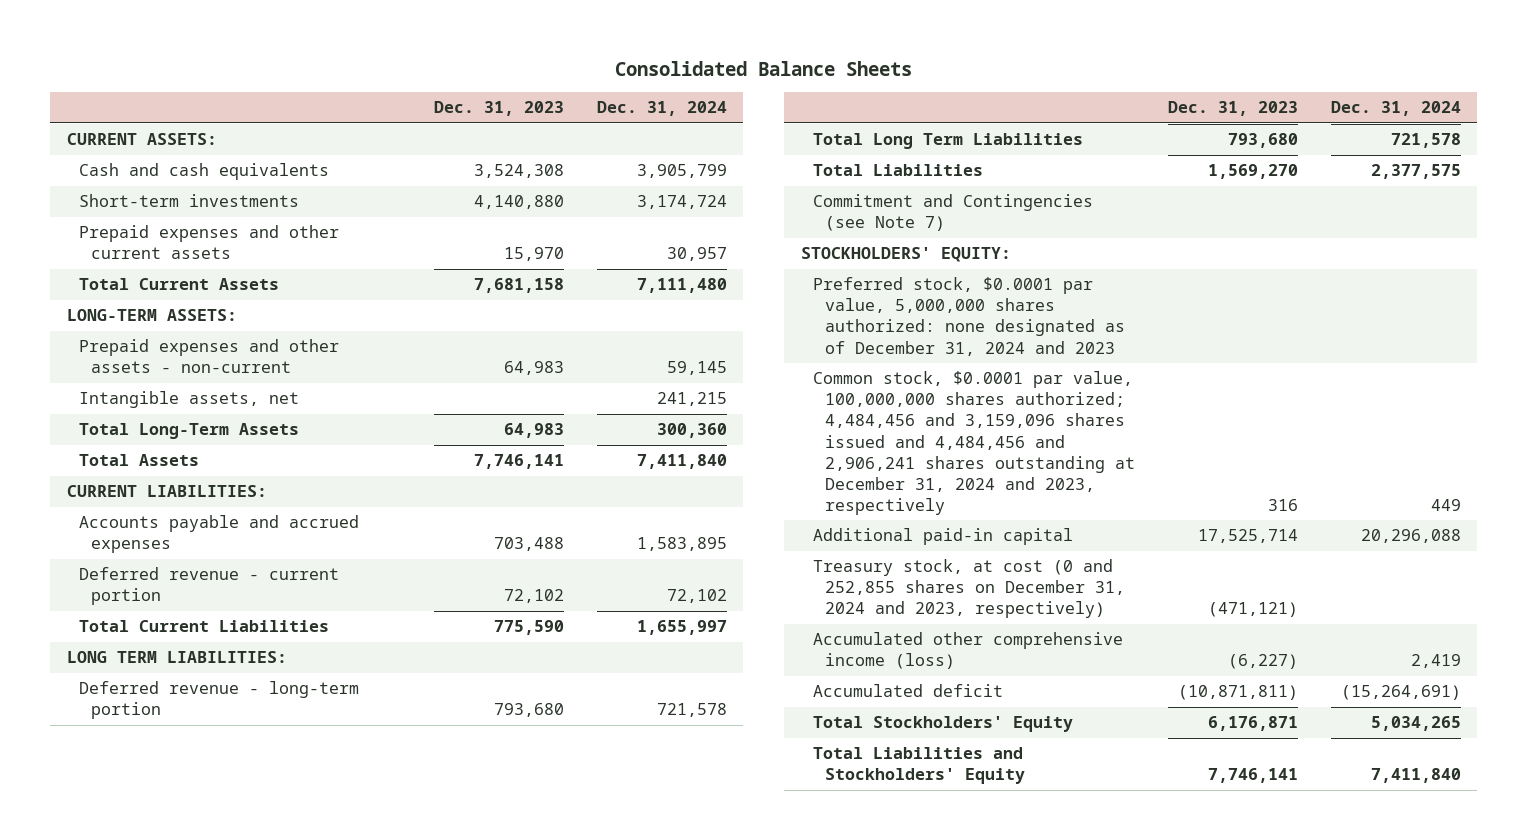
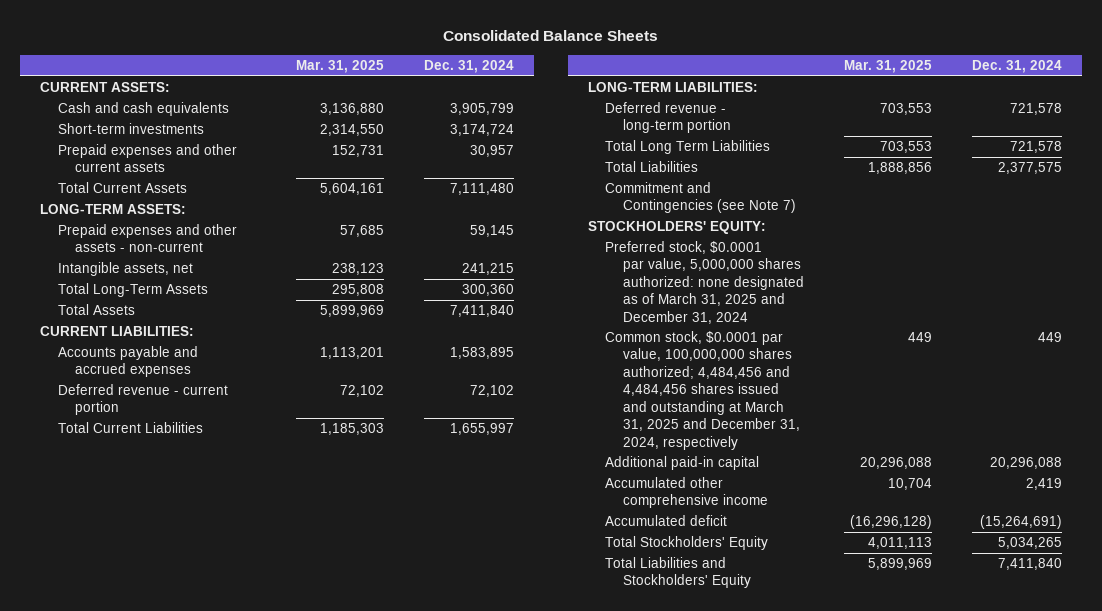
[434,101,565,117] Dec. 31, 2023 -> none
none -> [295,60,384,74] Mar. 31, 2025
[66,651,287,664] LONG TERM LIABILITIES: -> [588,82,759,93] LONG-TERM LIABILITIES:
[813,277,1126,356] Preferred stock, $0.0001 par value, 5,000,000 shares authorized: none designated as of December 31, 2024 and 2023 -> [605,241,804,324] Preferred stock, $0.0001 par value, 5,000,000 shares authorized: none designated as of March 31, 2025 and December 31, 2024
[813,371,1136,515] Common stock, $0.0001 par value, 100,000,000 shares authorized; 4,484,456 and 3,159,096 shares issued and 4,484,456 and 2,906,241 shares outstanding at December 31, 2024 and 2023, respectively -> [605,331,800,450] Common stock, $0.0001 par value, 100,000,000 shares authorized; 4,484,456 and 4,484,456 shares issued and outstanding at March 31, 2025 and December 31, 2024, respectively
[813,559,1126,619] Treasury stock, at cost (0 and 252,855 shares on December 31, 2024 and 2023, respectively) -> none
[813,632,1124,670] Accumulated other comprehensive income (loss) -> [605,477,768,509] Accumulated other comprehensive income

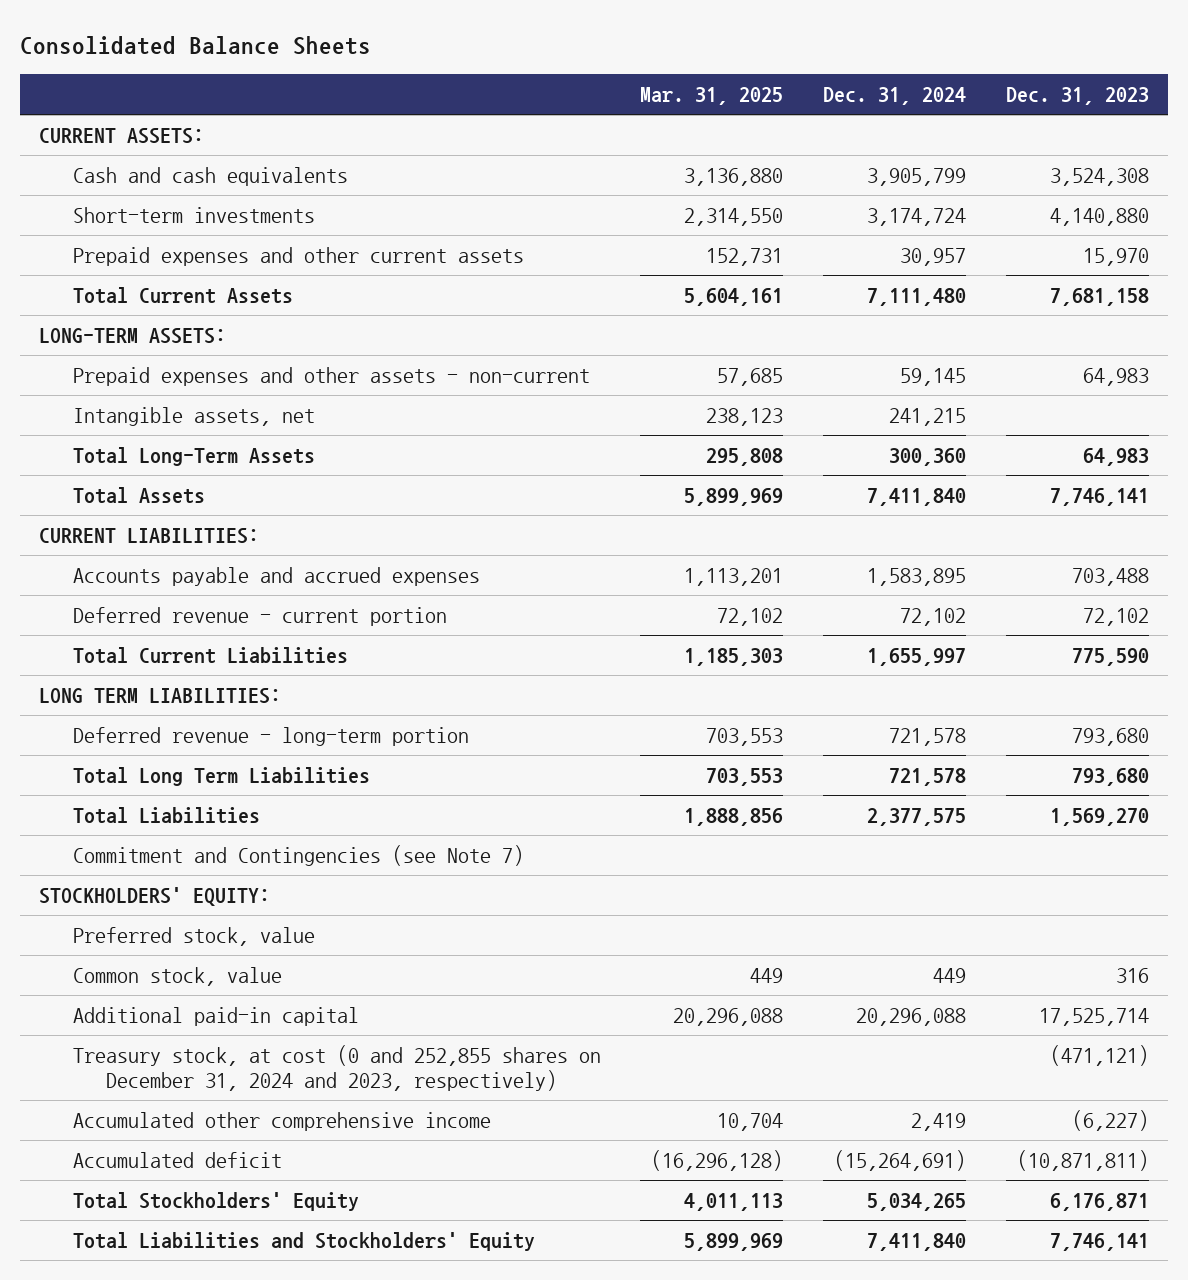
none -> [1005,86,1149,105] Dec. 31, 2023
[588,82,759,93] LONG-TERM LIABILITIES: -> [39,687,282,704] LONG TERM LIABILITIES:
[605,241,804,324] Preferred stock, $0.0001 par value, 5,000,000 shares authorized: none designated as of March 31, 2025 and December 31, 2024 -> [72,926,315,946] Preferred stock, value
[605,331,800,450] Common stock, $0.0001 par value, 100,000,000 shares authorized; 4,484,456 and 4,484,456 shares issued and outstanding at March 31, 2025 and December 31, 2024, respectively -> [72,966,282,986] Common stock, value
none -> [72,1044,601,1091] Treasury stock, at cost (0 and 252,855 shares on December 31, 2024 and 2023, respectively)

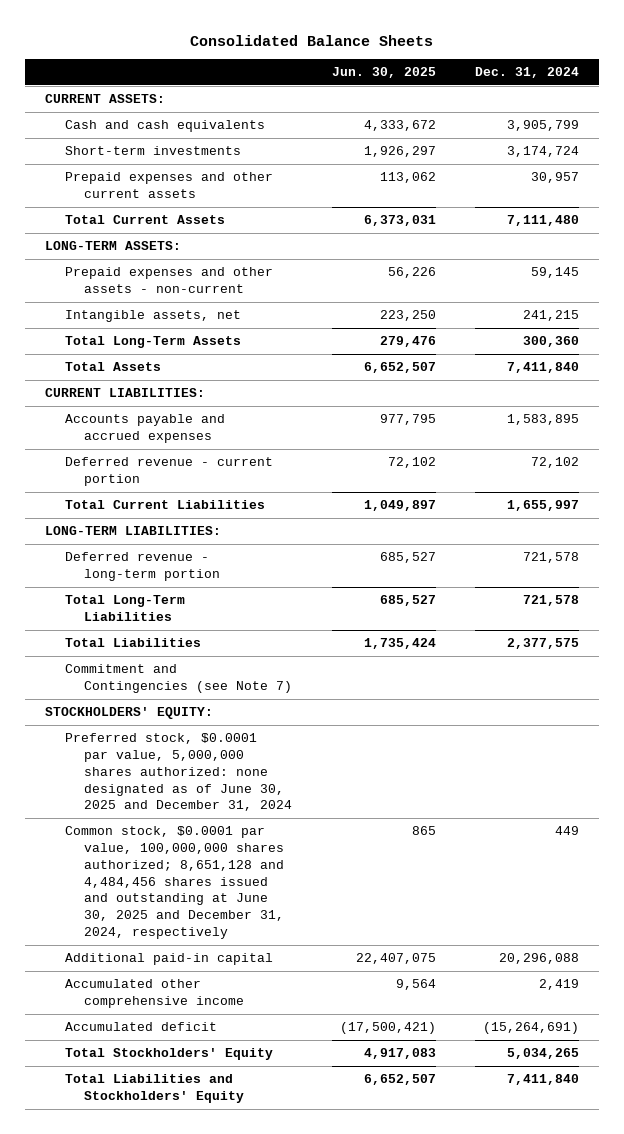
[640,86,784,105] Mar. 31, 2025 -> none
[1005,86,1149,105] Dec. 31, 2023 -> none
none -> [331,67,436,79] Jun. 30, 2025
[39,687,282,704] LONG TERM LIABILITIES: -> [45,526,222,536] LONG-TERM LIABILITIES:
[72,766,370,786] Total Long Term Liabilities -> [64,595,185,622] Total Long-Term Liabilities
[72,926,315,946] Preferred stock, value -> [64,733,293,812] Preferred stock, $0.0001 par value, 5,000,000 shares authorized: none designated as of June 30, 2025 and December 31, 2024
[72,966,282,986] Common stock, value -> [64,826,285,939] Common stock, $0.0001 par value, 100,000,000 shares authorized; 8,651,128 and 4,484,456 shares issued and outstanding at June 30, 2025 and December 31, 2024, respectively
[72,1044,601,1091] Treasury stock, at cost (0 and 252,855 shares on December 31, 2024 and 2023, respectively) -> none

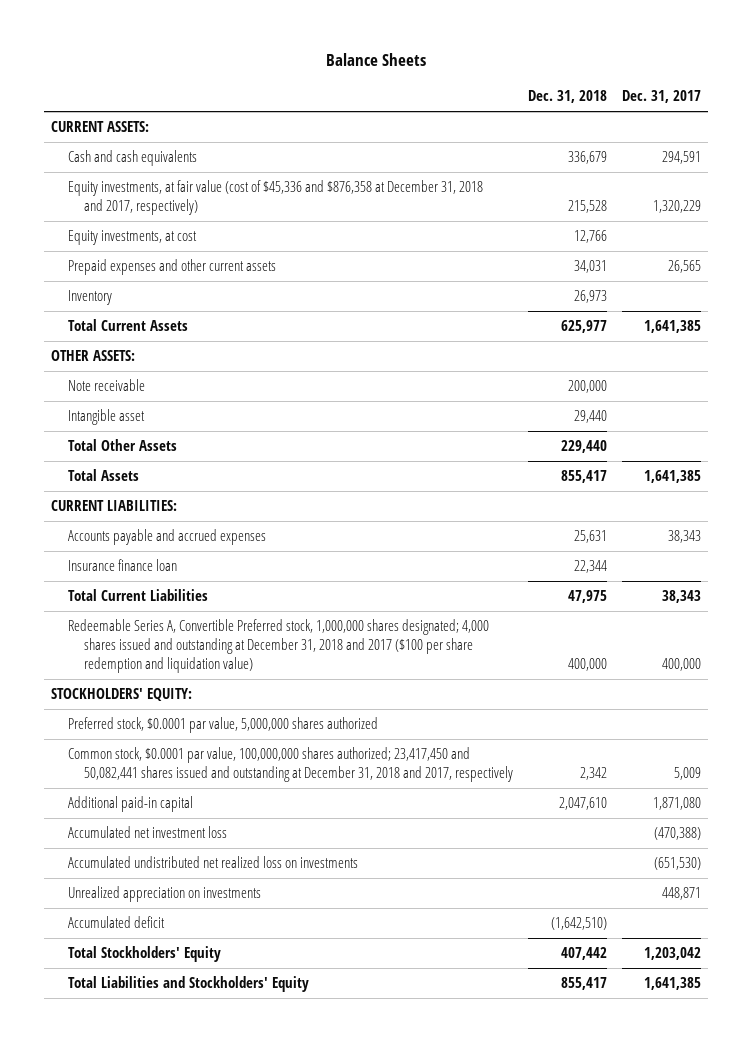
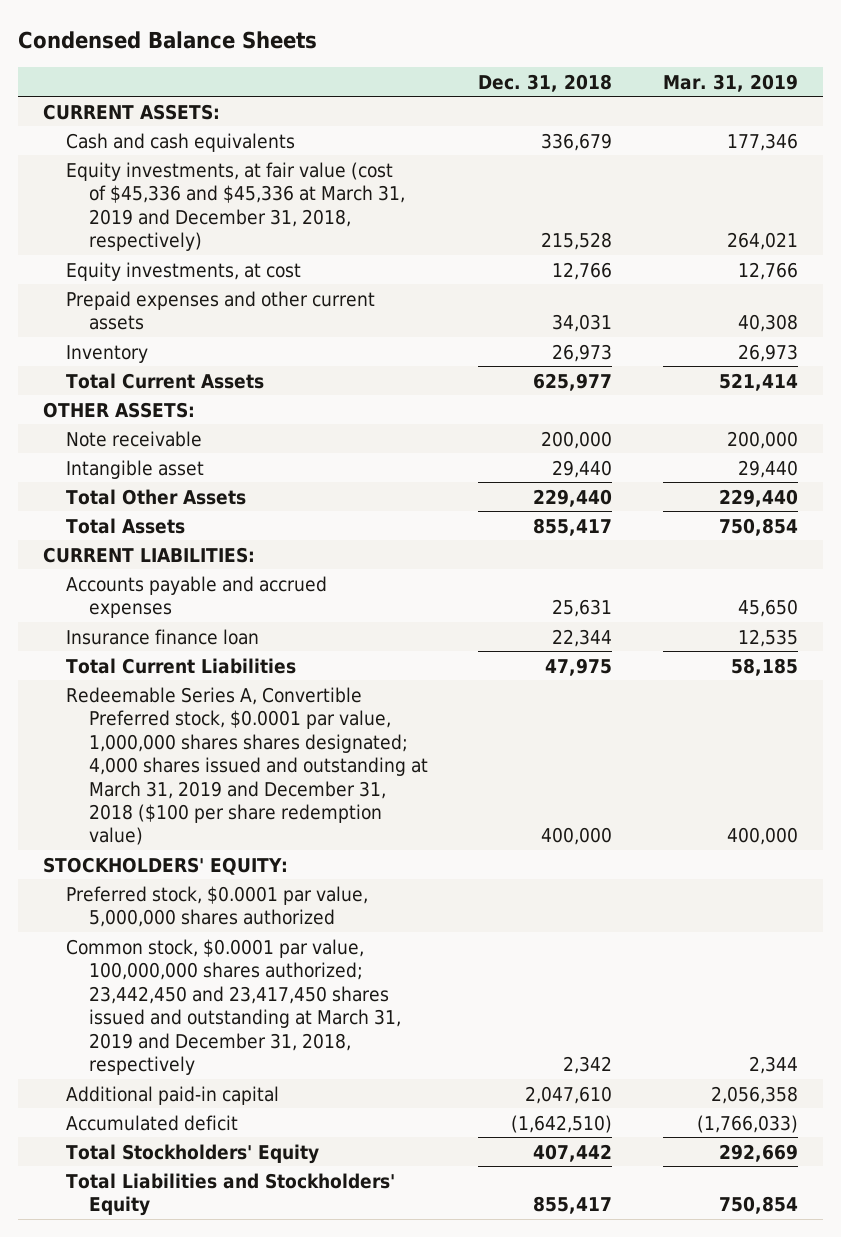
[325,53,426,67] Balance Sheets -> [18,30,318,49] Condensed Balance Sheets
[621,90,701,104] Dec. 31, 2017 -> none
none -> [662,73,798,92] Mar. 31, 2019
[67,180,483,216] Equity investments, at fair value (cost of $45,336 and $876,358 at December 31, 2018 and 2017, respectively) -> [66,161,405,252] Equity investments, at fair value (cost of $45,336 and $45,336 at March 31, 2019 and December 31, 2018, respectively)
[67,619,489,674] Redeemable Series A, Convertible Preferred stock, 1,000,000 shares designated; 4,000 shares issued and outstanding at December 31, 2018 and 2017 ($100 per share redemption and liquidation value) -> [66,686,428,846] Redeemable Series A, Convertible Preferred stock, $0.0001 par value, 1,000,000 shares shares designated; 4,000 shares issued and outstanding at March 31, 2019 and December 31, 2018 ($100 per share redemption value)
[67,747,514,783] Common stock, $0.0001 par value, 100,000,000 shares authorized; 23,417,450 and 50,082,441 shares issued and outstanding at December 31, 2018 and 2017, respectively -> [66,938,401,1076] Common stock, $0.0001 par value, 100,000,000 shares authorized; 23,442,450 and 23,417,450 shares issued and outstanding at March 31, 2019 and December 31, 2018, respectively
[67,826,227,839] Accumulated net investment loss -> none
[67,856,358,869] Accumulated undistributed net realized loss on investments -> none
[67,886,261,903] Unrealized appreciation on investments -> none

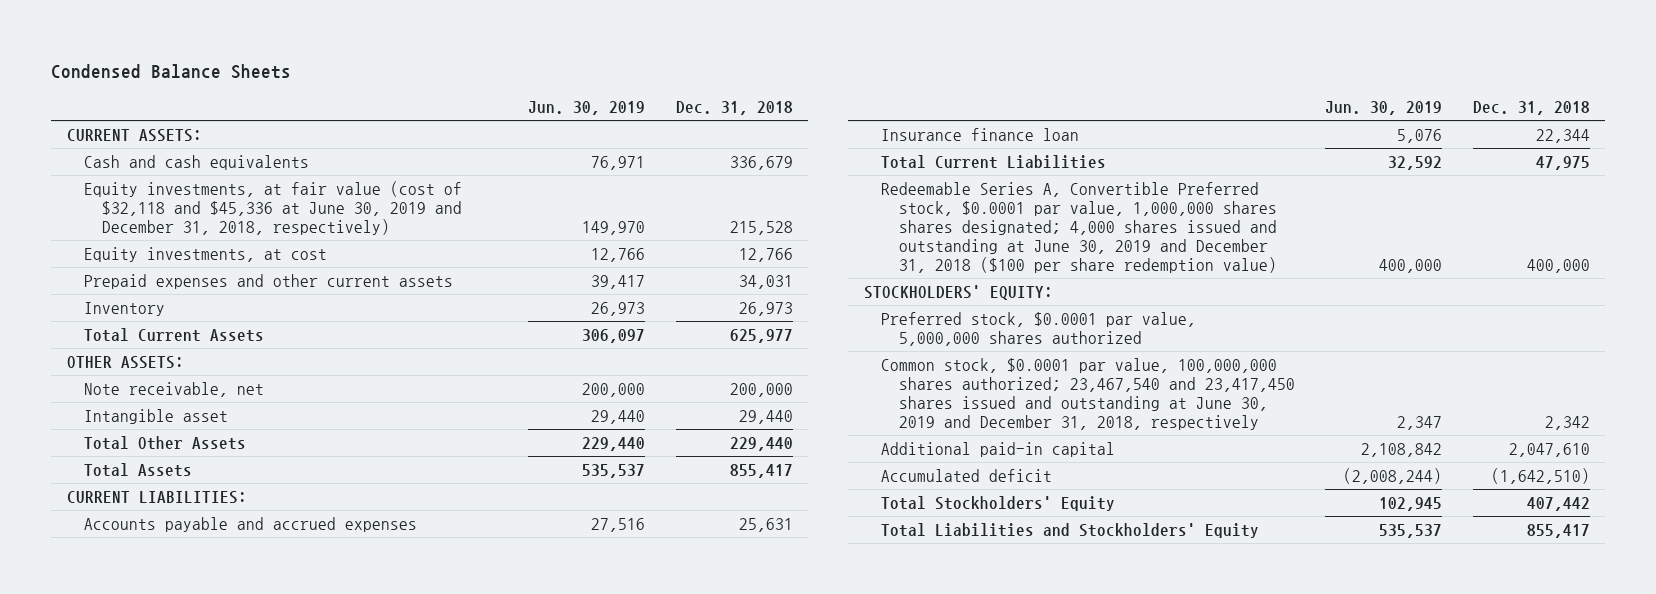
[662,73,798,92] Mar. 31, 2019 -> none
none -> [528,100,646,115] Jun. 30, 2019
[66,161,405,252] Equity investments, at fair value (cost of $45,336 and $45,336 at March 31, 2019 and December 31, 2018, respectively) -> [84,180,463,235] Equity investments, at fair value (cost of $32,118 and $45,336 at June 30, 2019 and December 31, 2018, respectively)
[66,430,203,447] Note receivable -> [84,381,265,397] Note receivable, net
[66,686,428,846] Redeemable Series A, Convertible Preferred stock, $0.0001 par value, 1,000,000 shares shares designated; 4,000 shares issued and outstanding at March 31, 2019 and December 31, 2018 ($100 per share redemption value) -> [881,181,1278,273] Redeemable Series A, Convertible Preferred stock, $0.0001 par value, 1,000,000 shares shares designated; 4,000 shares issued and outstanding at June 30, 2019 and December 31, 2018 ($100 per share redemption value)
[66,938,401,1076] Common stock, $0.0001 par value, 100,000,000 shares authorized; 23,442,450 and 23,417,450 shares issued and outstanding at March 31, 2019 and December 31, 2018, respectively -> [881,357,1296,430] Common stock, $0.0001 par value, 100,000,000 shares authorized; 23,467,540 and 23,417,450 shares issued and outstanding at June 30, 2019 and December 31, 2018, respectively

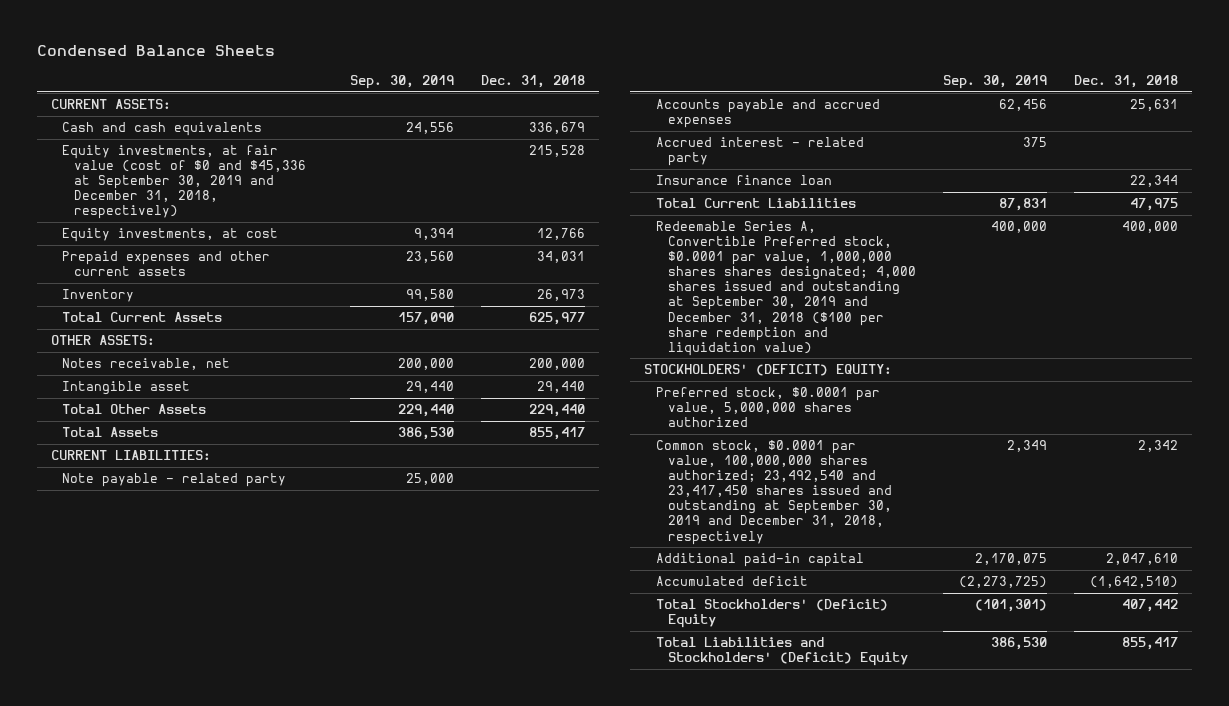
[528,100,646,115] Jun. 30, 2019 -> none
none -> [349,75,454,90] Sep. 30, 2019
[84,180,463,235] Equity investments, at fair value (cost of $32,118 and $45,336 at June 30, 2019 and December 31, 2018, respectively) -> [62,145,307,220] Equity investments, at fair value (cost of $0 and $45,336 at September 30, 2019 and December 31, 2018, respectively)
[84,381,265,397] Note receivable, net -> [62,358,231,371] Notes receivable, net
none -> [62,473,287,488] Note payable - related party
none -> [655,137,864,167] Accrued interest - related party
[881,181,1278,273] Redeemable Series A, Convertible Preferred stock, $0.0001 par value, 1,000,000 shares shares designated; 4,000 shares issued and outstanding at June 30, 2019 and December 31, 2018 ($100 per share redemption value) -> [655,221,916,356] Redeemable Series A, Convertible Preferred stock, $0.0001 par value, 1,000,000 shares shares designated; 4,000 shares issued and outstanding at September 30, 2019 and December 31, 2018 ($100 per share redemption and liquidation value)
[863,284,1053,300] STOCKHOLDERS' EQUITY: -> [643,364,892,377] STOCKHOLDERS' (DEFICIT) EQUITY:
[881,357,1296,430] Common stock, $0.0001 par value, 100,000,000 shares authorized; 23,467,540 and 23,417,450 shares issued and outstanding at June 30, 2019 and December 31, 2018, respectively -> [655,440,892,545] Common stock, $0.0001 par value, 100,000,000 shares authorized; 23,492,540 and 23,417,450 shares issued and outstanding at September 30, 2019 and December 31, 2018, respectively
[881,495,1116,511] Total Stockholders' Equity -> [655,599,888,629] Total Stockholders' (Deficit) Equity
[881,522,1260,538] Total Liabilities and Stockholders' Equity -> [655,637,908,667] Total Liabilities and Stockholders' (Deficit) Equity

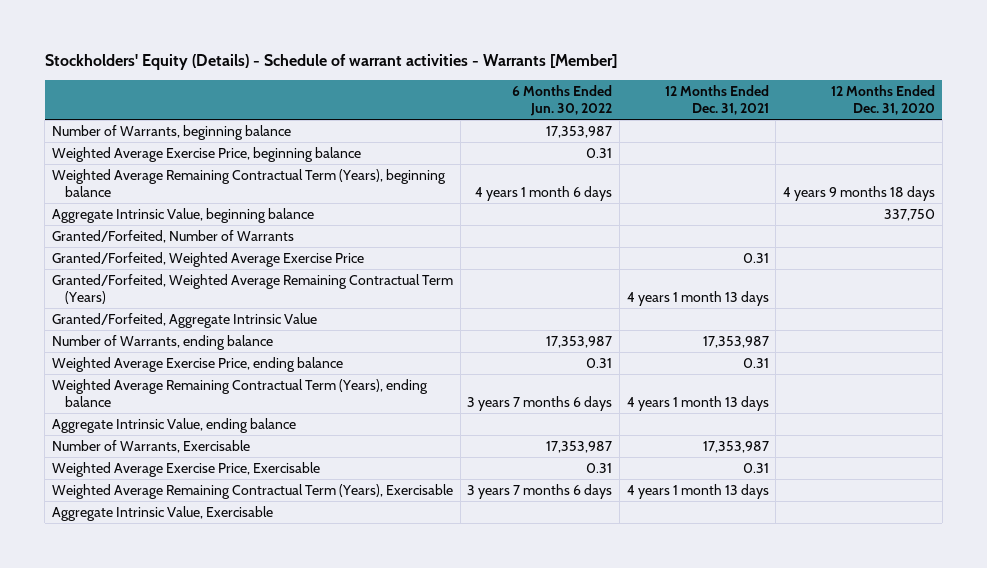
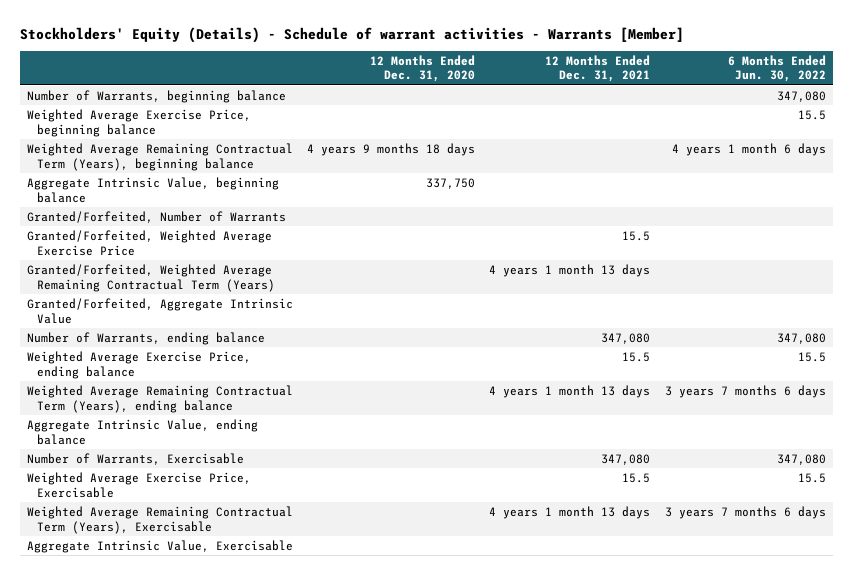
[546,125,613,138] 17,353,987 -> [776,90,826,102] 347,080
[586,147,613,158] 0.31 -> [797,109,826,120] 15.5
[742,252,769,263] 0.31 -> [622,230,651,241] 15.5
[546,335,613,348] 17,353,987 -> [776,332,826,344] 347,080
[702,335,769,348] 17,353,987 -> [601,332,651,344] 347,080
[586,357,613,368] 0.31 -> [797,351,826,362] 15.5
[742,357,769,368] 0.31 -> [622,351,651,362] 15.5
[546,440,613,453] 17,353,987 -> [776,453,826,465] 347,080
[702,440,769,453] 17,353,987 -> [601,453,651,465] 347,080
[586,462,613,473] 0.31 -> [797,472,826,483] 15.5
[742,462,769,473] 0.31 -> [622,472,651,483] 15.5

